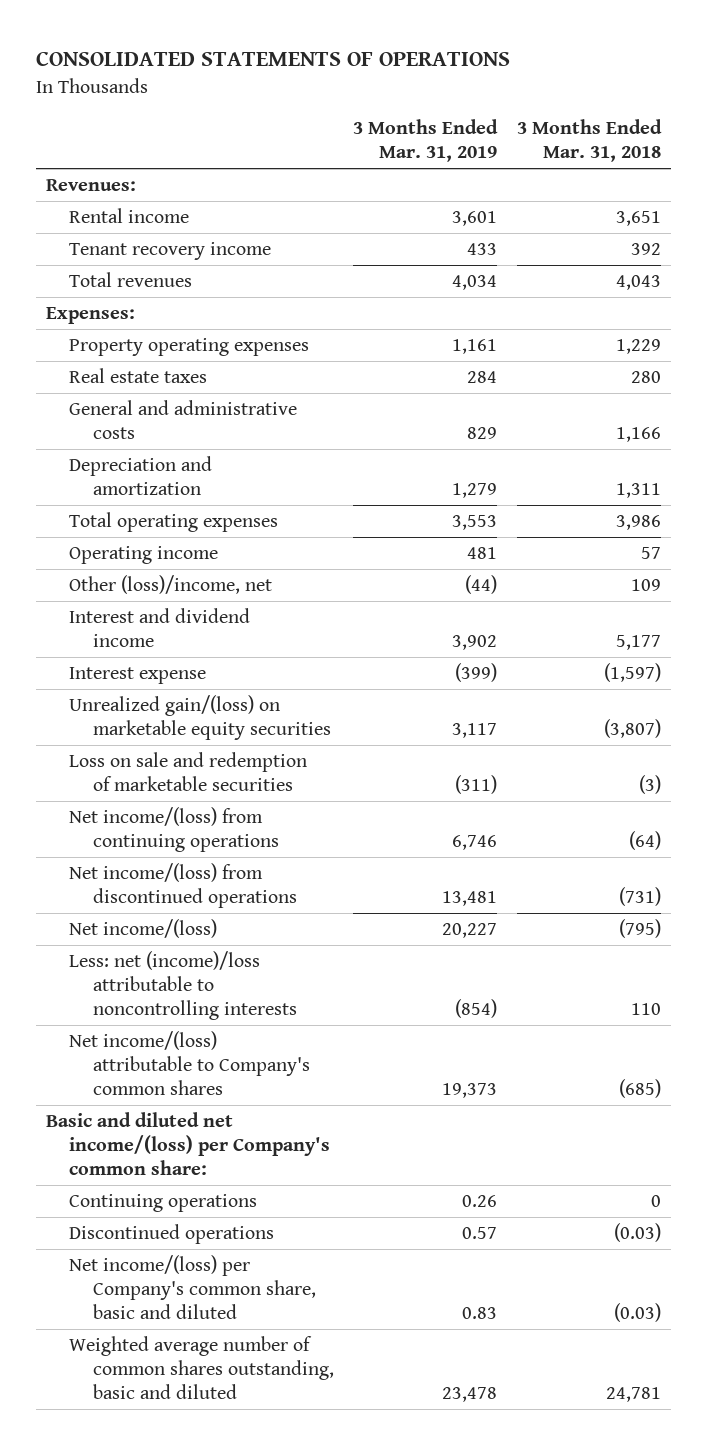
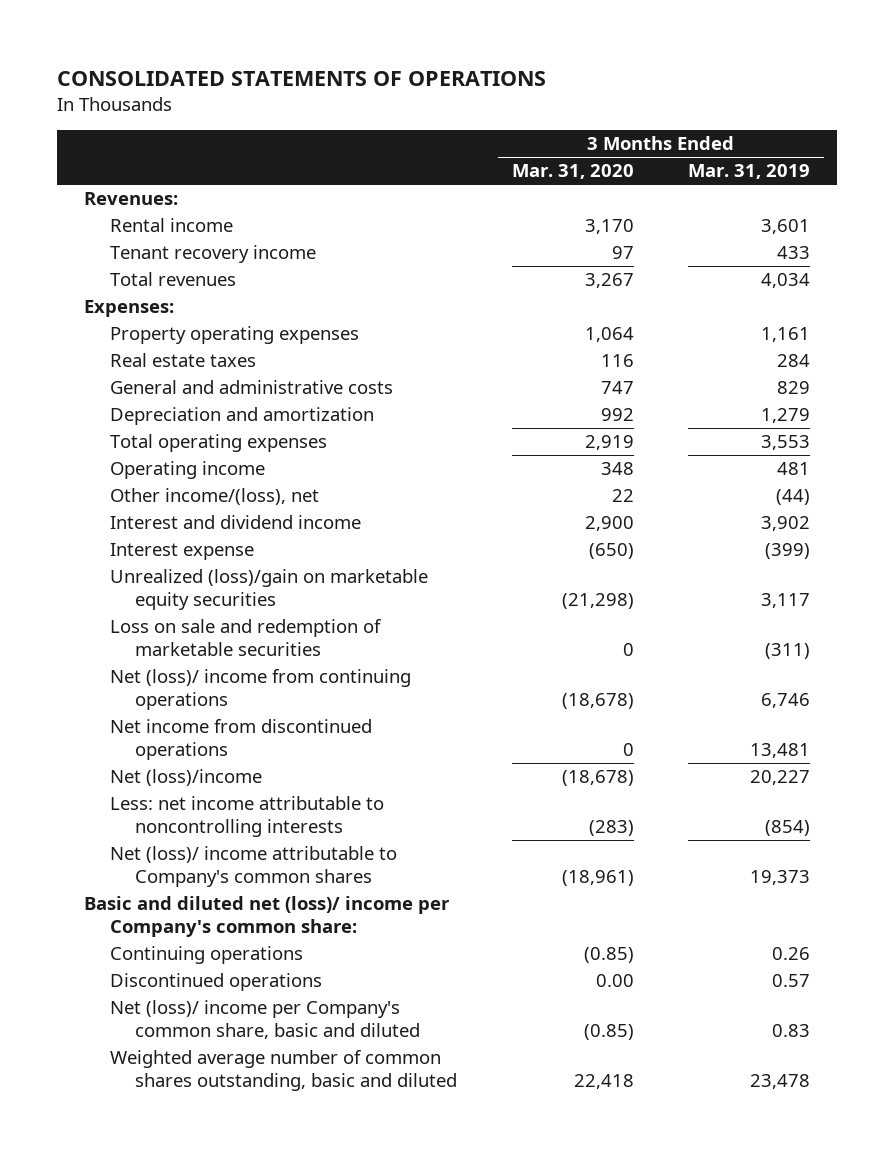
[516,119,662,163] 3 Months Ended Mar. 31, 2018 -> none
none -> [511,164,634,180] Mar. 31, 2020
[69,574,273,594] Other (loss)/income, net -> [109,488,319,506] Other income/(loss), net
[69,694,331,741] Unrealized gain/(loss) on marketable equity securities -> [109,569,428,610] Unrealized (loss)/gain on marketable equity securities
[69,806,279,853] Net income/(loss) from continuing operations -> [109,669,411,710] Net (loss)/ income from continuing operations
[69,862,297,909] Net income/(loss) from discontinued operations -> [109,719,372,760] Net income from discontinued operations
[69,918,218,938] Net income/(loss) -> [109,769,262,787] Net (loss)/income
[69,950,297,1021] Less: net (income)/loss attributable to noncontrolling interests -> [109,796,384,837] Less: net income attributable to noncontrolling interests
[69,1030,310,1096] Net income/(loss) attributable to Company's common shares -> [109,846,397,887] Net (loss)/ income attributable to Company's common shares
[45,1111,331,1176] Basic and diluted net income/(loss) per Company's common share: -> [84,896,451,937] Basic and diluted net (loss)/ income per Company's common share:
[69,1254,316,1320] Net income/(loss) per Company's common share, basic and diluted -> [109,1000,421,1039] Net (loss)/ income per Company's common share, basic and diluted

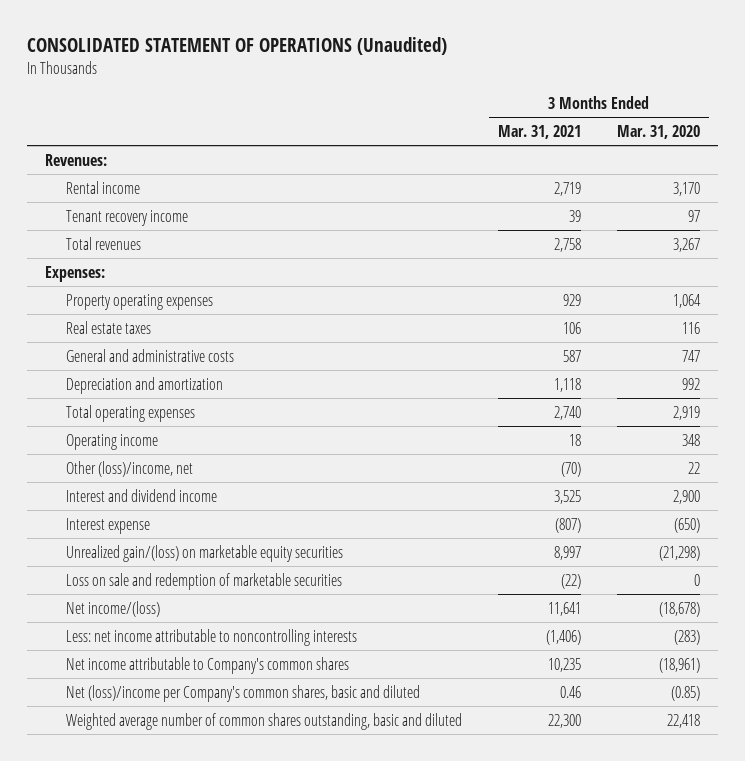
[57,71,547,87] CONSOLIDATED STATEMENTS OF OPERATIONS -> [27,36,448,55] CONSOLIDATED STATEMENT OF OPERATIONS (Unaudited)
[688,164,811,180] Mar. 31, 2019 -> none
none -> [498,125,582,140] Mar. 31, 2021
[109,488,319,506] Other income/(loss), net -> [66,460,194,477] Other (loss)/income, net
[109,569,428,610] Unrealized (loss)/gain on marketable equity securities -> [66,544,344,562] Unrealized gain/(loss) on marketable equity securities
[109,669,411,710] Net (loss)/ income from continuing operations -> none
[109,719,372,760] Net income from discontinued operations -> none
[109,769,262,787] Net (loss)/income -> [66,600,161,617] Net income/(loss)
[84,896,451,937] Basic and diluted net (loss)/ income per Company's common share: -> none
[109,946,303,965] Continuing operations -> none
[109,973,322,992] Discontinued operations -> none
[109,846,397,887] Net (loss)/ income attributable to Company's common shares -> [66,656,350,674] Net income attributable to Company's common shares
[109,1000,421,1039] Net (loss)/ income per Company's common share, basic and diluted -> [66,684,421,702] Net (loss)/income per Company's common shares, basic and diluted

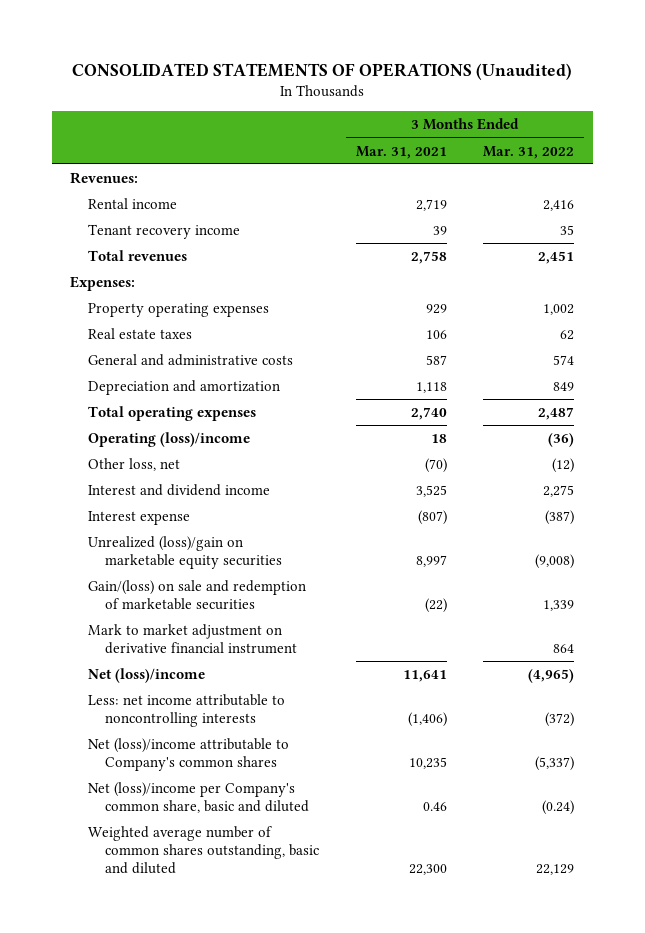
[27,36,448,55] CONSOLIDATED STATEMENT OF OPERATIONS (Unaudited) -> [72,62,573,80] CONSOLIDATED STATEMENTS OF OPERATIONS (Unaudited)
[617,125,701,140] Mar. 31, 2020 -> none
none -> [483,145,575,159] Mar. 31, 2022
[66,433,159,450] Operating income -> [87,432,250,448] Operating (loss)/income
[66,460,194,477] Other (loss)/income, net -> [87,458,180,472] Other loss, net
[66,544,344,562] Unrealized gain/(loss) on marketable equity securities -> [87,536,282,569] Unrealized (loss)/gain on marketable equity securities
[66,572,343,590] Loss on sale and redemption of marketable securities -> [87,580,306,610] Gain/(loss) on sale and redemption of marketable securities
none -> [87,624,297,654] Mark to market adjustment on derivative financial instrument
[66,600,161,617] Net income/(loss) -> [87,668,205,684] Net (loss)/income
[66,656,350,674] Net income attributable to Company's common shares -> [87,738,289,771] Net (loss)/income attributable to Company's common shares
[66,684,421,702] Net (loss)/income per Company's common shares, basic and diluted -> [87,782,309,813] Net (loss)/income per Company's common share, basic and diluted

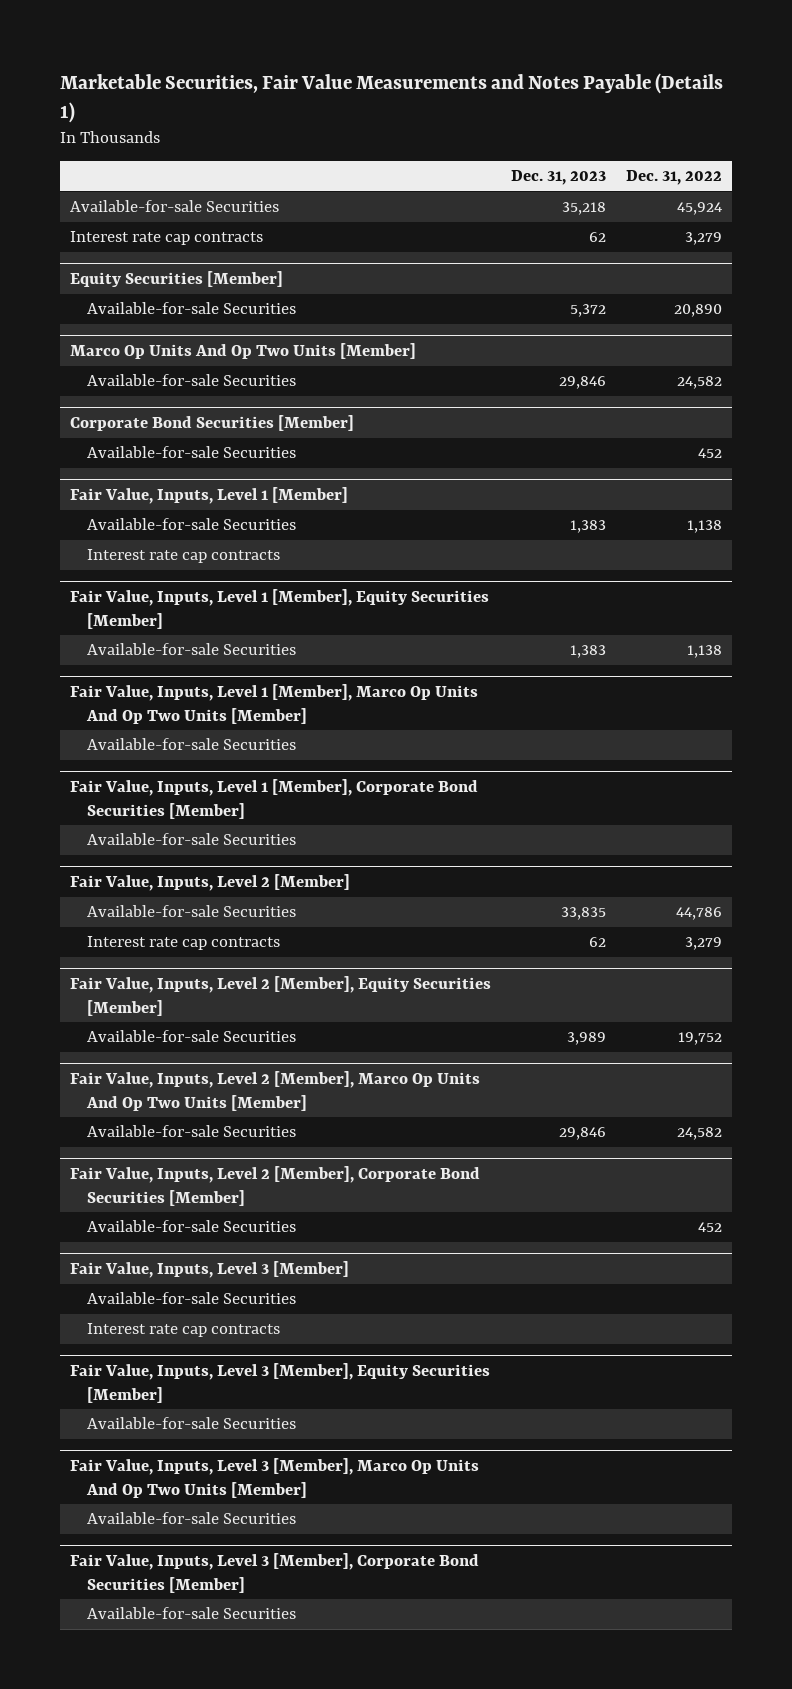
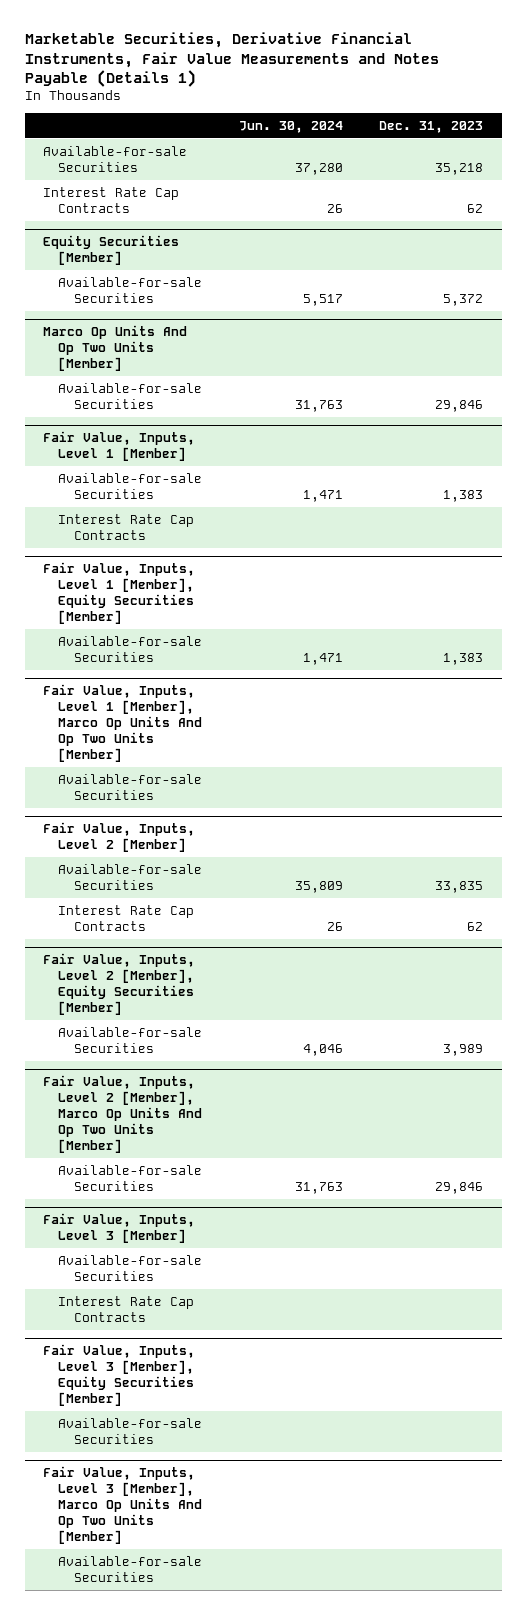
[60,72,724,123] Marketable Securities, Fair Value Measurements and Notes Payable (Details 1) -> [24,32,439,88] Marketable Securities, Derivative Financial Instruments, Fair Value Measurements and Notes Payable (Details 1)
[626,170,723,186] Dec. 31, 2022 -> none
none -> [238,120,343,133] Jun. 30, 2024
[70,231,264,246] Interest rate cap contracts -> [42,186,179,213] Interest Rate Cap Contracts
[70,415,355,432] Corporate Bond Securities [Member] -> none
[87,446,297,459] Available-for-sale Securities -> none
[87,549,281,564] Interest rate cap contracts -> [58,513,195,540] Interest Rate Cap Contracts
[70,779,479,819] Fair Value, Inputs, Level 1 [Member], Corporate Bond Securities [Member] -> none
[87,833,297,846] Available-for-sale Securities -> none
[87,936,281,951] Interest rate cap contracts -> [58,904,195,931] Interest Rate Cap Contracts
[70,1166,481,1206] Fair Value, Inputs, Level 2 [Member], Corporate Bond Securities [Member] -> none
[87,1220,297,1233] Available-for-sale Securities -> none
[87,1323,281,1338] Interest rate cap contracts -> [58,1295,195,1322] Interest Rate Cap Contracts
[70,1553,480,1593] Fair Value, Inputs, Level 3 [Member], Corporate Bond Securities [Member] -> none
[87,1607,297,1620] Available-for-sale Securities -> none

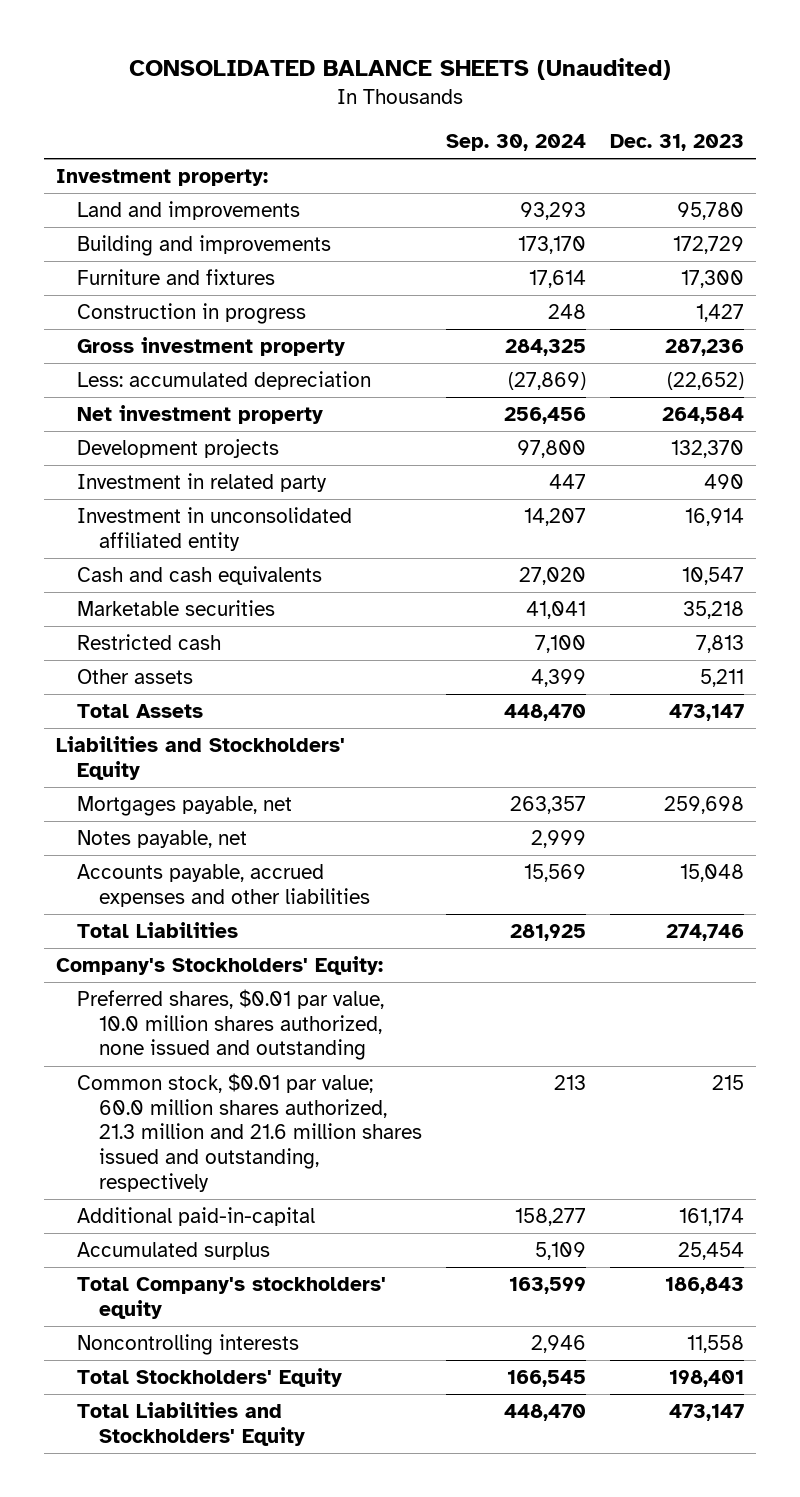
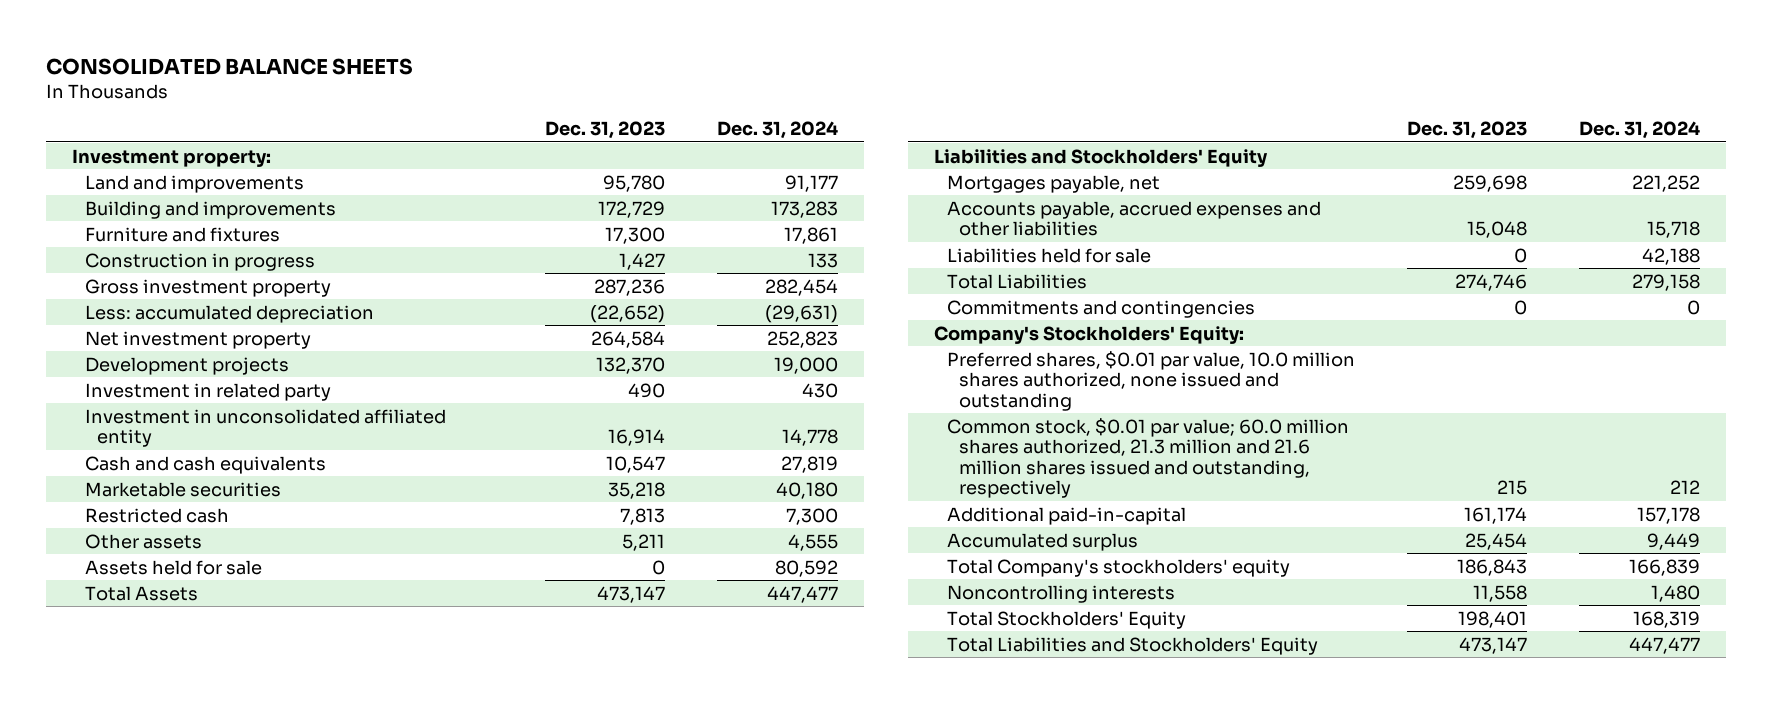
[128,57,671,80] CONSOLIDATED BALANCE SHEETS (Unaudited) -> [46,57,414,75] CONSOLIDATED BALANCE SHEETS
[445,134,586,152] Sep. 30, 2024 -> none
none -> [716,121,838,140] Dec. 31, 2024
none -> [84,559,262,575] Assets held for sale
[77,830,248,849] Notes payable, net -> none
none -> [946,247,1151,263] Liabilities held for sale
none -> [946,299,1255,318] Commitments and contingencies

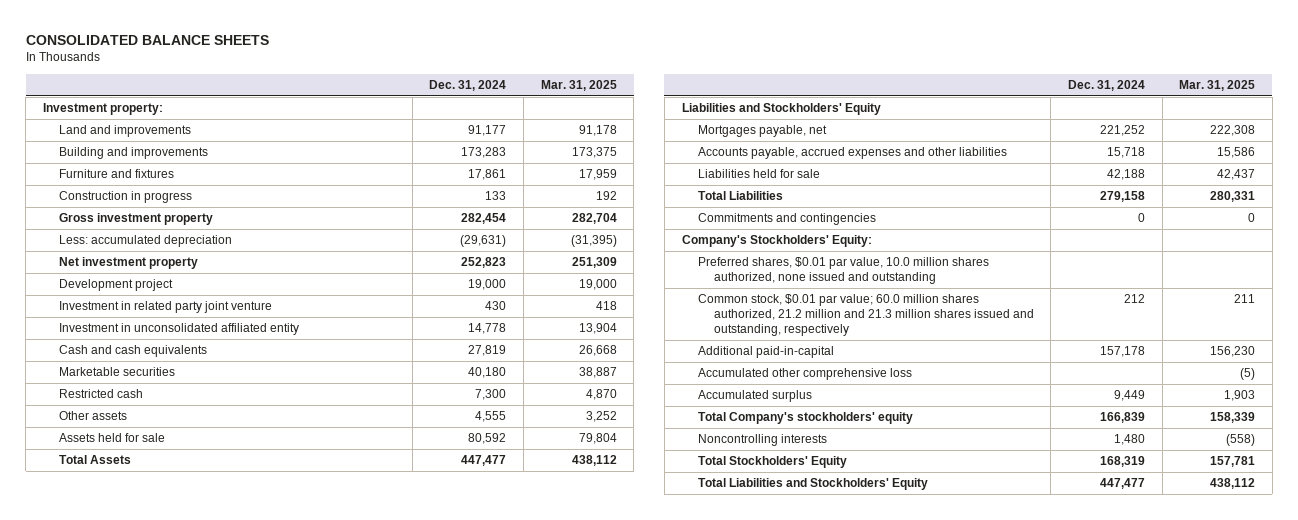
[544,121,665,140] Dec. 31, 2023 -> none
none -> [540,79,617,91] Mar. 31, 2025
[84,356,289,375] Development projects -> [59,279,174,292] Development project
[84,382,331,401] Investment in related party -> [59,301,273,314] Investment in related party joint venture
[946,417,1349,499] Common stock, $0.01 par value; 60.0 million shares authorized, 21.3 million and 21.6 million shares issued and outstanding, respectively -> [697,294,1034,336] Common stock, $0.01 par value; 60.0 million shares authorized, 21.2 million and 21.3 million shares issued and outstanding, respectively
none -> [697,368,912,381] Accumulated other comprehensive loss

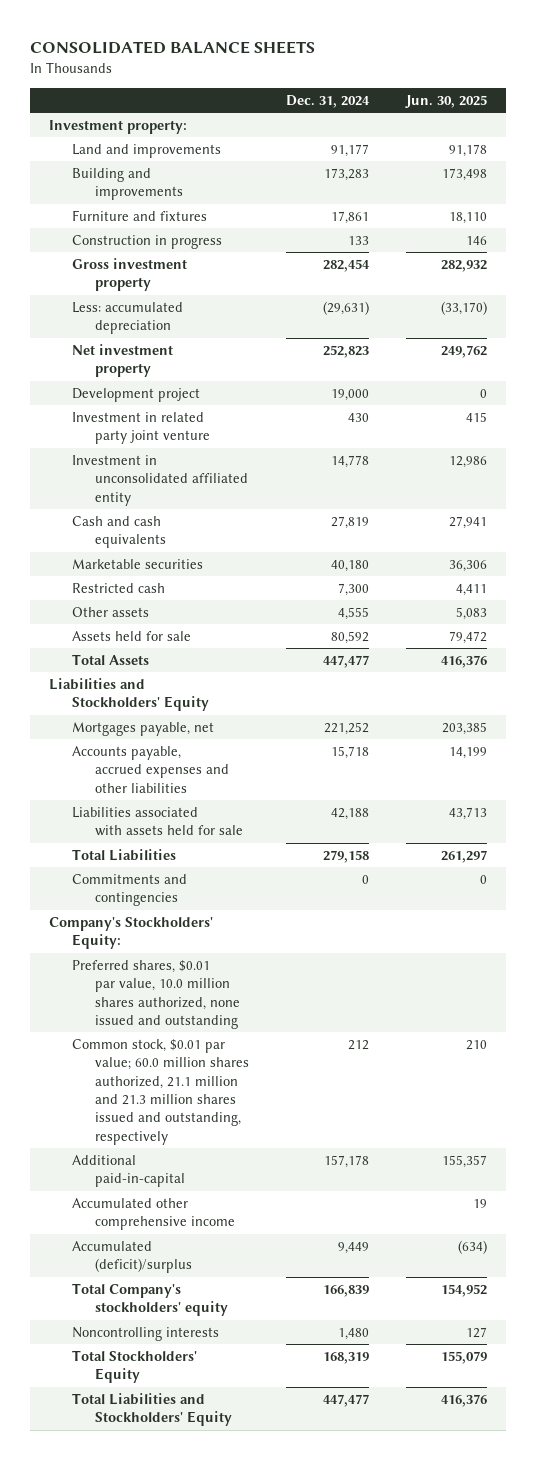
[540,79,617,91] Mar. 31, 2025 -> none
none -> [405,94,488,108] Jun. 30, 2025
[697,169,820,179] Liabilities held for sale -> [71,806,243,837] Liabilities associated with assets held for sale
[697,294,1034,336] Common stock, $0.01 par value; 60.0 million shares authorized, 21.2 million and 21.3 million shares issued and outstanding, respectively -> [71,1038,249,1145] Common stock, $0.01 par value; 60.0 million shares authorized, 21.1 million and 21.3 million shares issued and outstanding, respectively
[697,368,912,381] Accumulated other comprehensive loss -> [71,1197,235,1231] Accumulated other comprehensive income
[697,390,812,403] Accumulated surplus -> [71,1240,192,1274] Accumulated (deficit)/surplus

